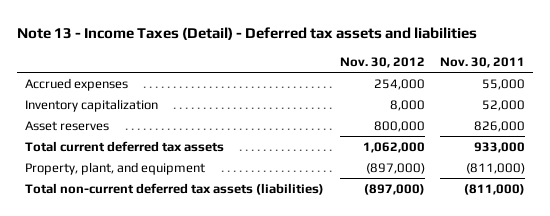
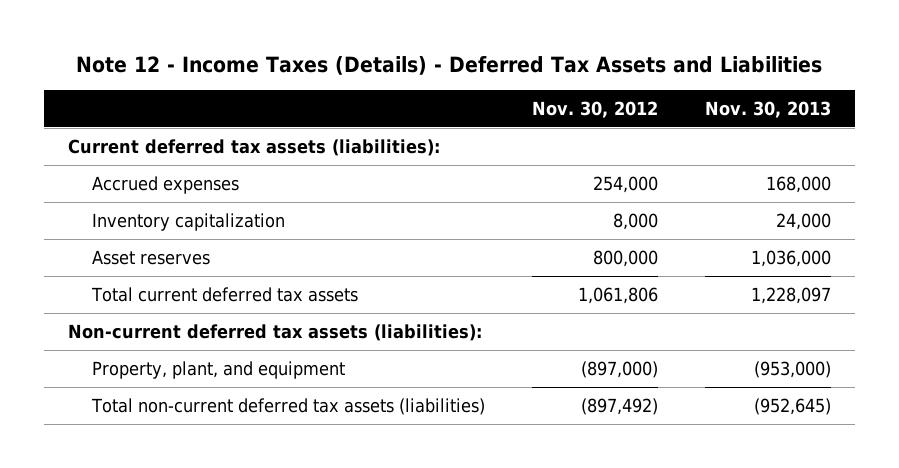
[17,26,478,40] Note 13 - Income Taxes (Detail) - Deferred tax assets and liabilities -> [76,56,823,76] Note 12 - Income Taxes (Details) - Deferred Tax Assets and Liabilities
[440,56,526,68] Nov. 30, 2011 -> none
none -> [704,101,831,119] Nov. 30, 2013
none -> [67,138,440,156] Current deferred tax assets (liabilities):
[362,141,425,153] 1,062,000 -> [577,286,658,304] 1,061,806
none -> [67,323,482,341] Non-current deferred tax assets (liabilities):
[363,183,425,195] (897,000) -> [580,397,658,415] (897,492)

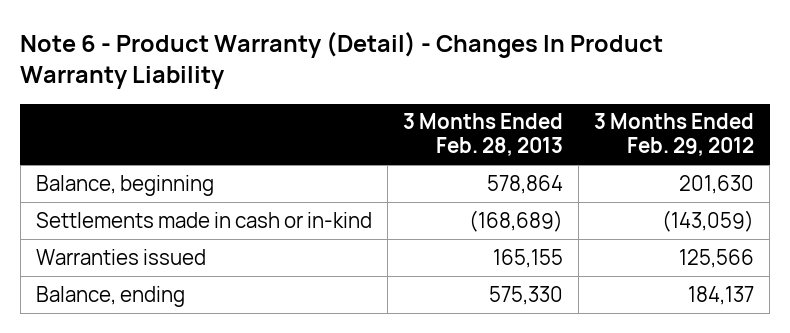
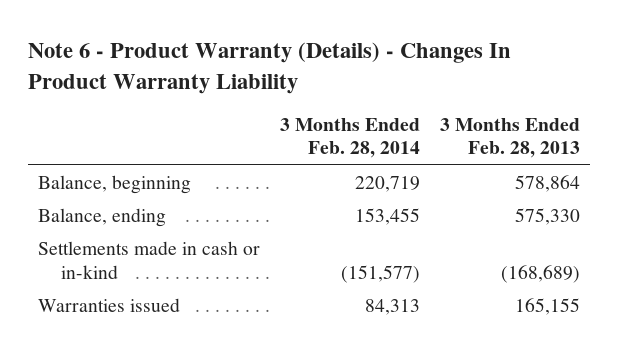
[20,31,664,90] Note 6 - Product Warranty (Detail) - Changes In Product Warranty Liability -> [28,42,512,94] Note 6 - Product Warranty (Details) - Changes In Product Warranty Liability
[594,113,755,157] 3 Months Ended Feb. 29, 2012 -> none
none -> [280,117,421,159] 3 Months Ended Feb. 28, 2014
[35,285,185,307] Balance, ending -> [38,207,167,227] Balance, ending

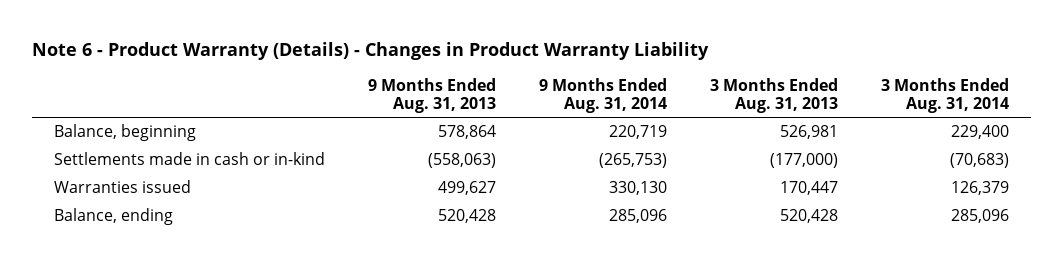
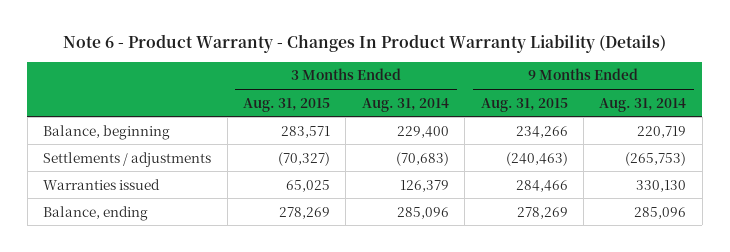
[32,42,710,61] Note 6 - Product Warranty (Details) - Changes in Product Warranty Liability -> [62,34,666,54] Note 6 - Product Warranty - Changes In Product Warranty Liability (Details)
[367,77,496,113] 9 Months Ended Aug. 31, 2013 -> none
[710,77,839,113] 3 Months Ended Aug. 31, 2013 -> none
none -> [243,97,331,112] Aug. 31, 2015
none -> [480,97,568,112] Aug. 31, 2015
[53,152,325,166] Settlements made in cash or in-kind -> [43,151,212,167] Settlements / adjustments

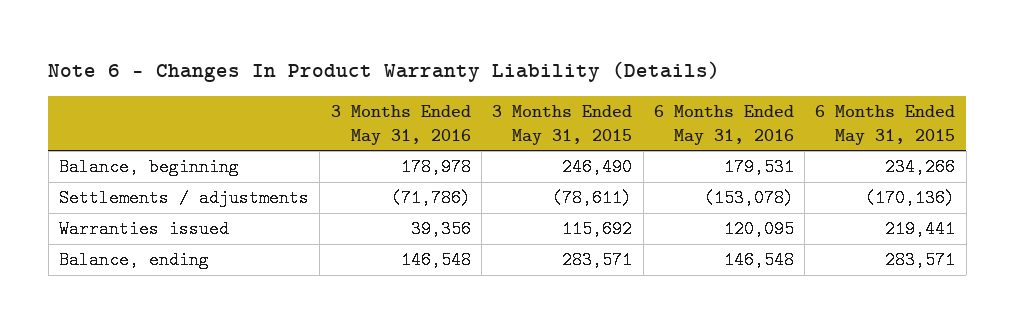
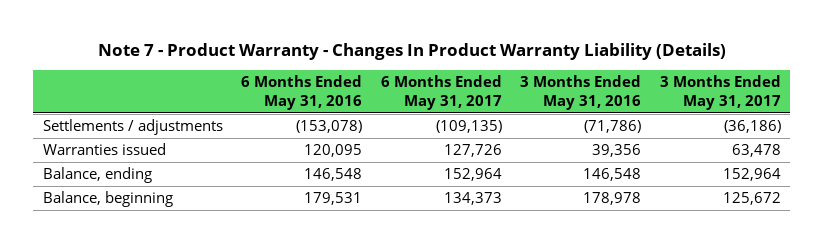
[48,61,721,83] Note 6 - Changes In Product Warranty Liability (Details) -> [97,42,726,60] Note 7 - Product Warranty - Changes In Product Warranty Liability (Details)
[492,105,633,145] 3 Months Ended May 31, 2015 -> none
[815,105,956,145] 6 Months Ended May 31, 2015 -> none
none -> [380,75,502,110] 6 Months Ended May 31, 2017
none -> [660,75,782,110] 3 Months Ended May 31, 2017
[59,158,240,177] Balance, beginning -> [42,191,173,208] Balance, beginning

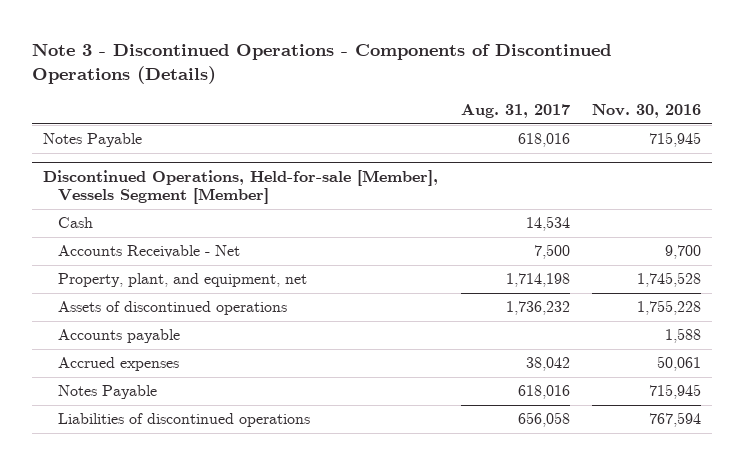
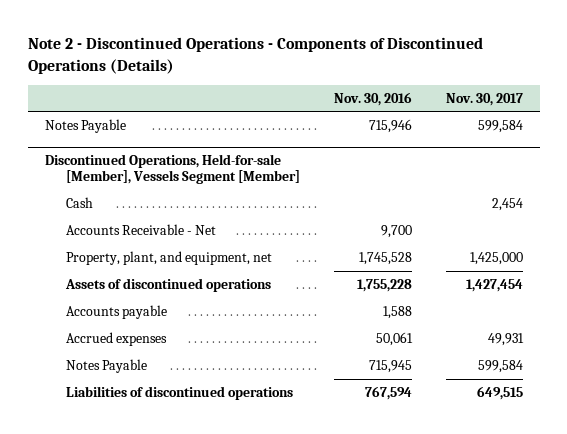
[31,43,611,85] Note 3 - Discontinued Operations - Components of Discontinued Operations (Details) -> [27,37,483,74] Note 2 - Discontinued Operations - Components of Discontinued Operations (Details)
[460,104,570,119] Aug. 31, 2017 -> none
none -> [445,92,523,106] Nov. 30, 2017
[649,132,702,148] 715,945 -> [368,119,412,134] 715,946

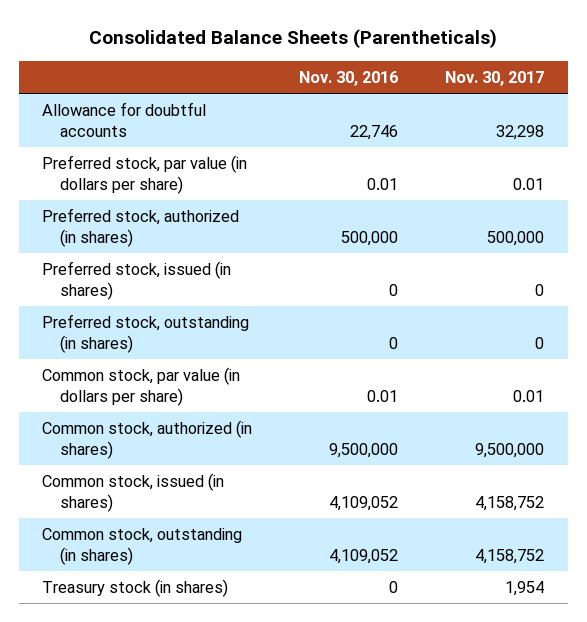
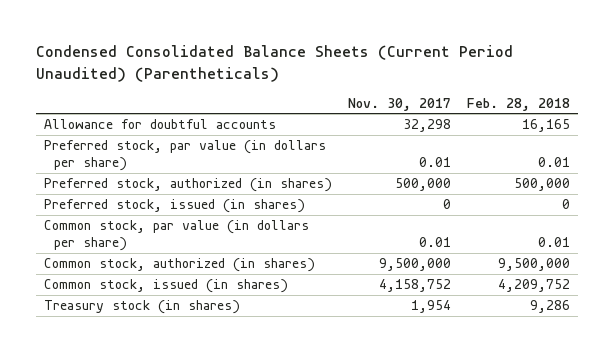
[89,29,498,49] Consolidated Balance Sheets (Parentheticals) -> [36,45,514,82] Condensed Consolidated Balance Sheets (Current Period Unaudited) (Parentheticals)
[299,70,399,86] Nov. 30, 2016 -> none
none -> [466,97,570,111] Feb. 28, 2018
[42,313,250,353] Preferred stock, outstanding (in shares) -> none
[42,527,243,565] Common stock, outstanding (in shares) -> none

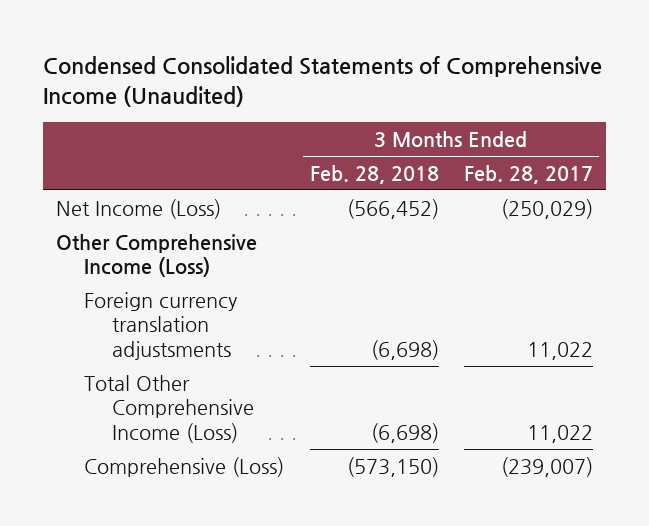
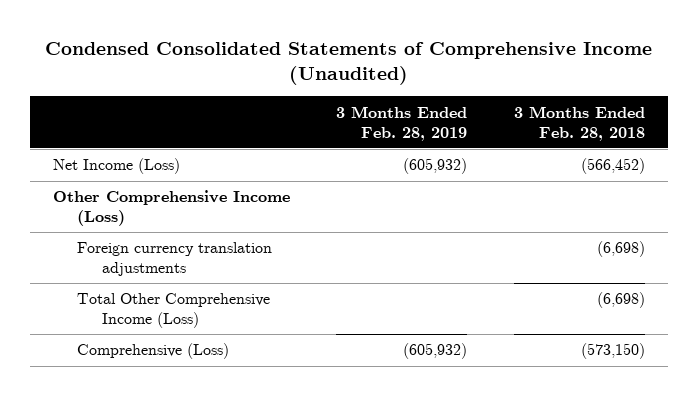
[464,164,594,184] Feb. 28, 2017 -> none
none -> [336,105,468,141] 3 Months Ended Feb. 28, 2019
[84,291,239,360] Foreign currency translation adjustsments -> [77,242,273,277] Foreign currency translation adjustments

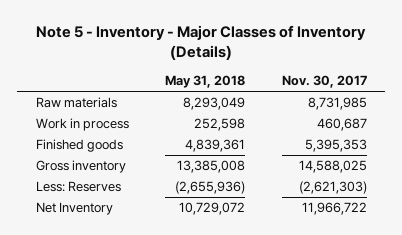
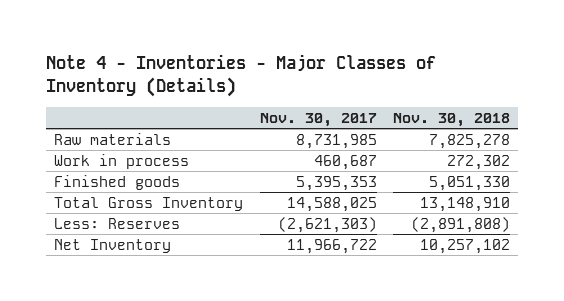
[36,25,367,61] Note 5 - Inventory - Major Classes of Inventory (Details) -> [46,54,437,98] Note 4 - Inventories - Major Classes of Inventory (Details)
[165,75,246,89] May 31, 2018 -> none
none -> [393,112,511,127] Nov. 30, 2018
[35,160,126,174] Gross inventory -> [54,196,244,211] Total Gross Inventory

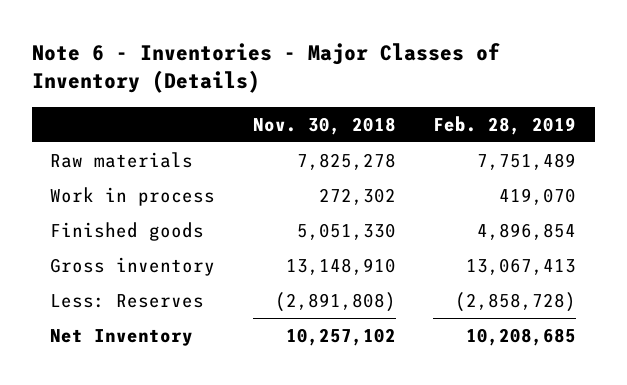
[46,54,437,98] Note 4 - Inventories - Major Classes of Inventory (Details) -> [31,42,500,94] Note 6 - Inventories - Major Classes of Inventory (Details)
[259,112,377,127] Nov. 30, 2017 -> none
none -> [433,115,577,135] Feb. 28, 2019
[54,196,244,211] Total Gross Inventory -> [50,257,216,277] Gross inventory

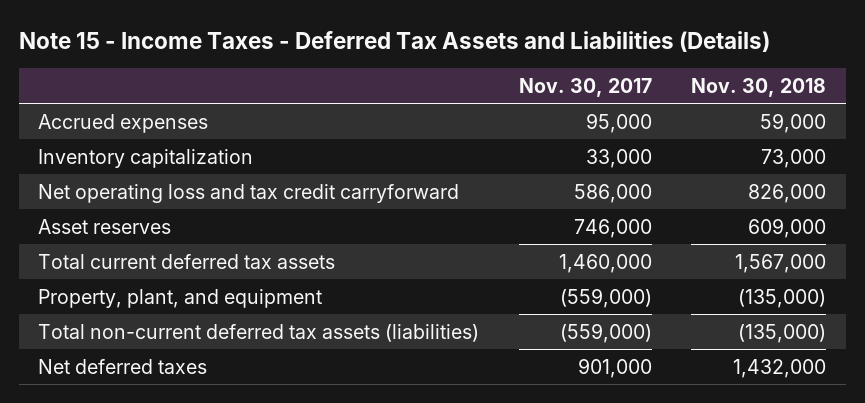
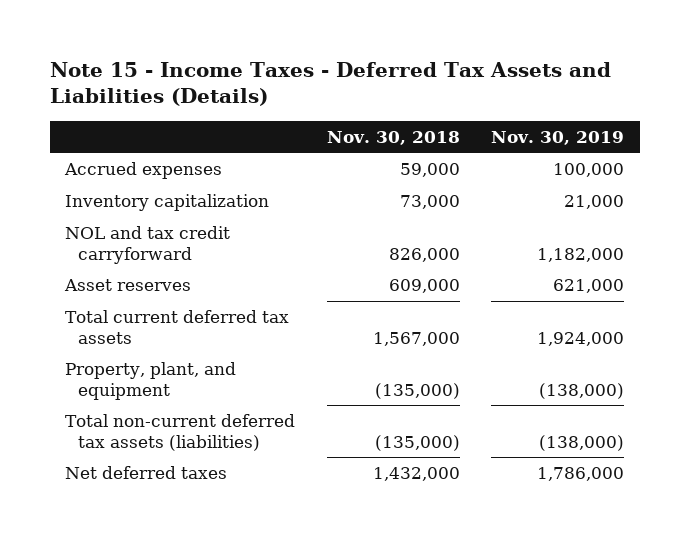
[518,78,652,98] Nov. 30, 2017 -> none
none -> [491,130,625,145] Nov. 30, 2019
[38,183,460,203] Net operating loss and tax credit carryforward -> [65,226,231,264] NOL and tax credit carryforward

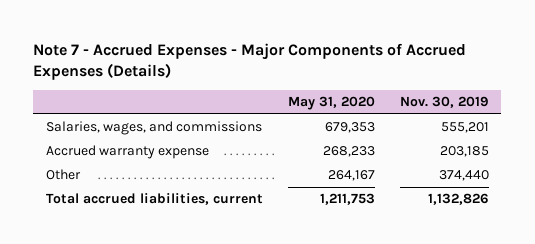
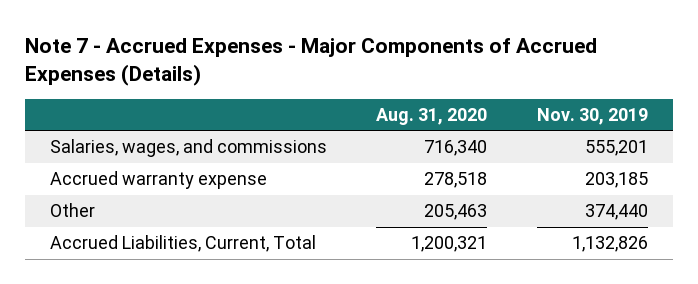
[287,96,375,111] May 31, 2020 -> none
none -> [376,107,488,125] Aug. 31, 2020
[45,193,263,206] Total accrued liabilities, current -> [49,235,316,253] Accrued Liabilities, Current, Total

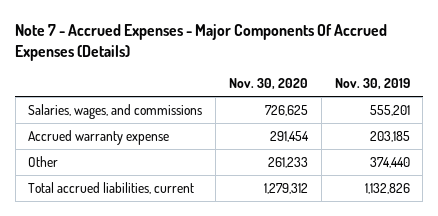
[24,37,597,86] Note 7 - Accrued Expenses - Major Components of Accrued Expenses (Details) -> [15,23,388,61] Note 7 - Accrued Expenses - Major Components Of Accrued Expenses (Details)
[376,107,488,125] Aug. 31, 2020 -> none
none -> [228,78,308,91] Nov. 30, 2020
[49,235,316,253] Accrued Liabilities, Current, Total -> [28,182,195,195] Total accrued liabilities, current

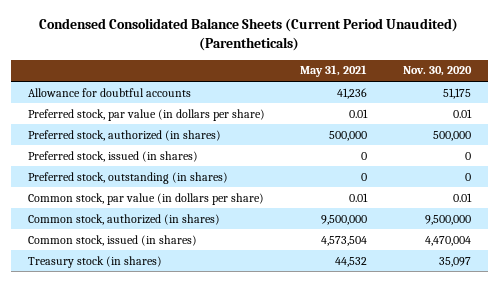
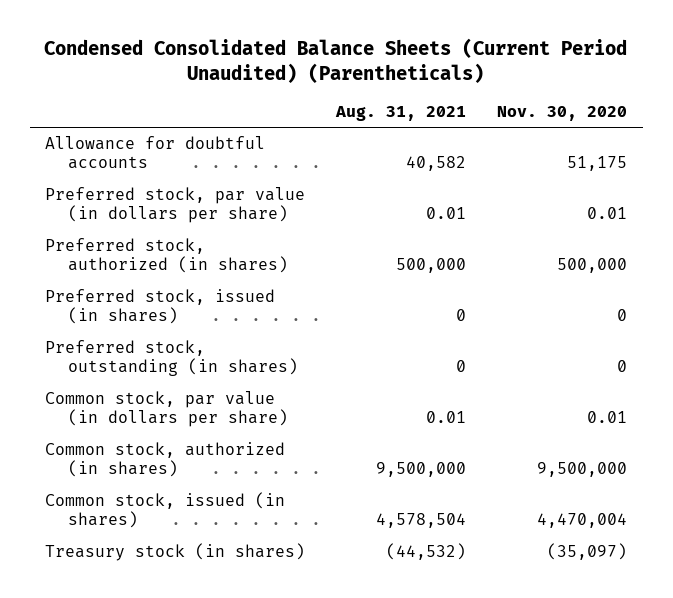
[300,65,368,78] May 31, 2021 -> none
none -> [335,105,467,121] Aug. 31, 2021
[438,256,471,267] 35,097 -> [547,543,628,561] (35,097)

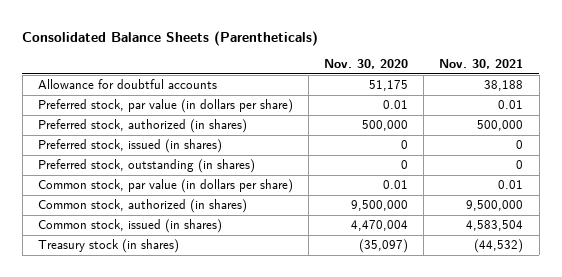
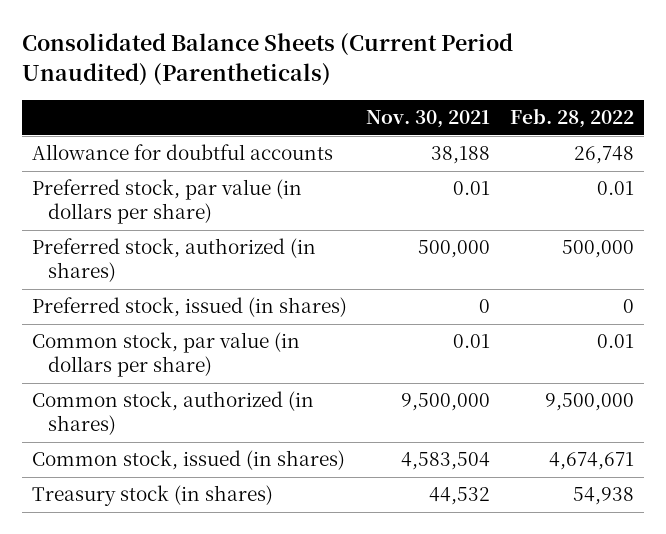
[22,30,319,46] Consolidated Balance Sheets (Parentheticals) -> [22,33,514,86] Consolidated Balance Sheets (Current Period Unaudited) (Parentheticals)
[324,59,409,70] Nov. 30, 2020 -> none
none -> [509,108,634,129] Feb. 28, 2022
[38,159,256,174] Preferred stock, outstanding (in shares) -> none
[474,239,524,254] (44,532) -> [429,487,491,506] 44,532

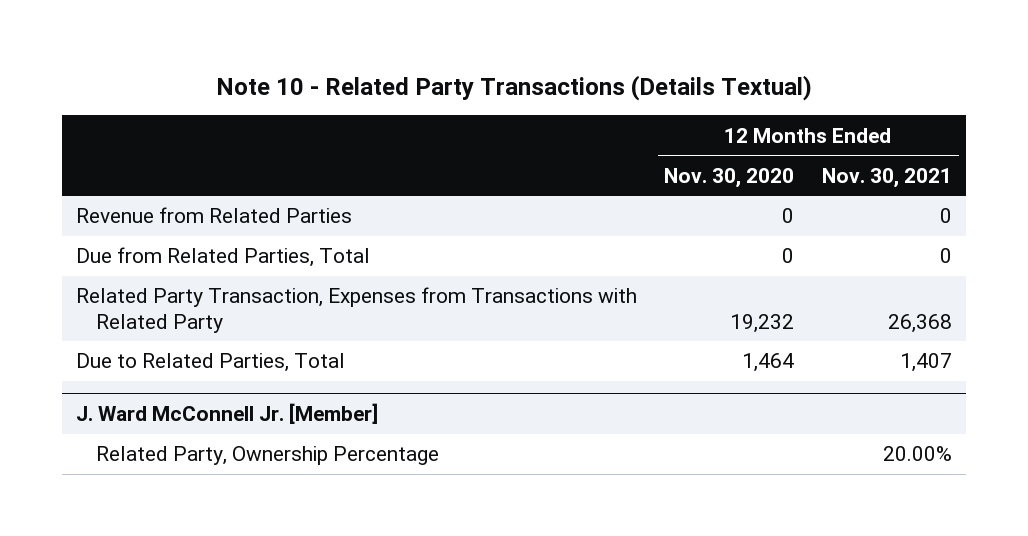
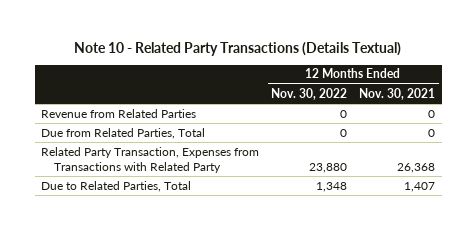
[664,167,795,188] Nov. 30, 2020 -> none
none -> [271,87,348,100] Nov. 30, 2022
[75,403,378,425] J. Ward McConnell Jr. [Member] -> none
[95,446,439,466] Related Party, Ownership Percentage -> none

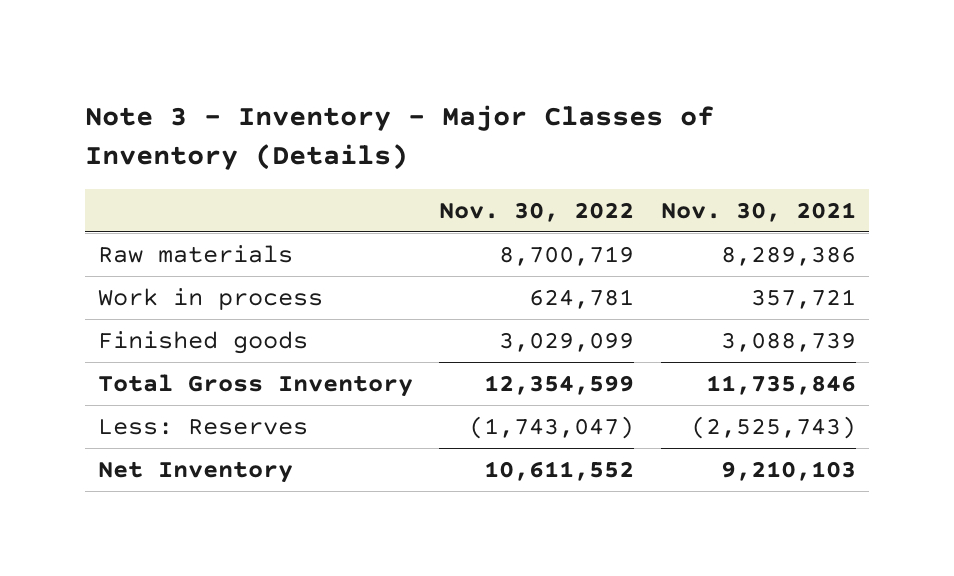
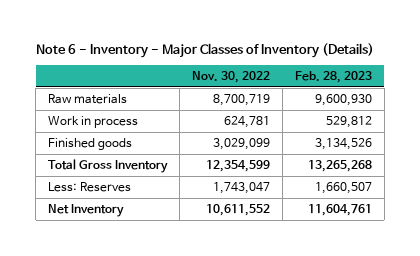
[85,104,715,170] Note 3 - Inventory - Major Classes of Inventory (Details) -> [35,42,374,58] Note 6 - Inventory - Major Classes of Inventory (Details)
[660,201,856,222] Nov. 30, 2021 -> none
none -> [294,70,372,83] Feb. 28, 2023
[469,415,635,439] (1,743,047) -> [213,182,271,195] 1,743,047

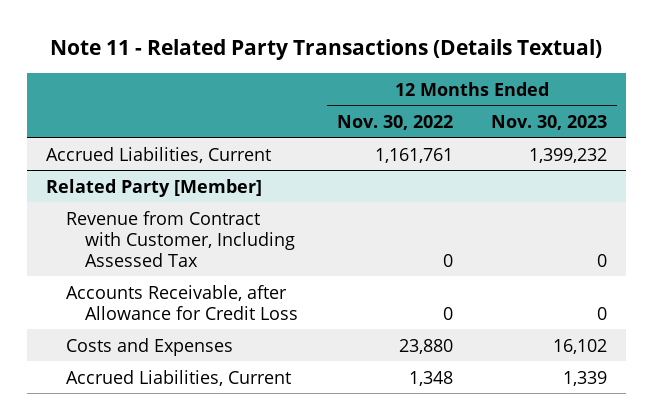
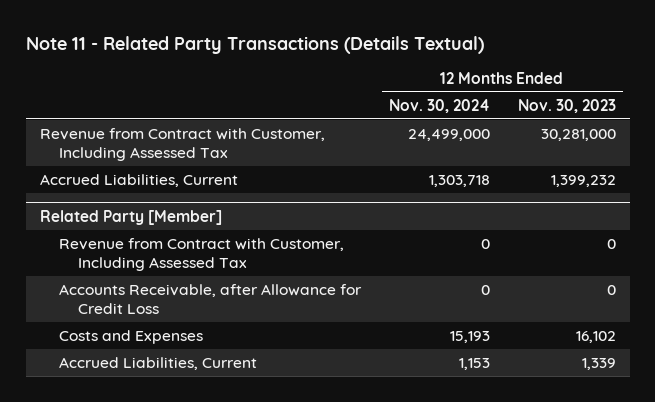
[336,114,453,130] Nov. 30, 2022 -> none
none -> [388,98,490,113] Nov. 30, 2024
none -> [39,127,325,162] Revenue from Contract with Customer, Including Assessed Tax

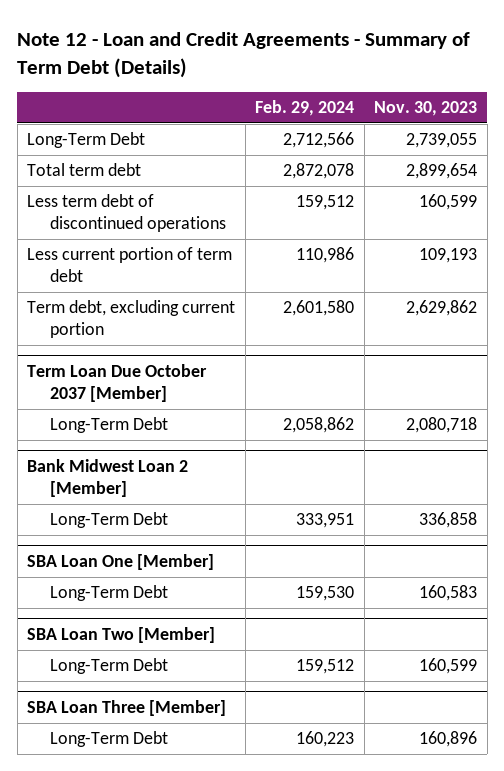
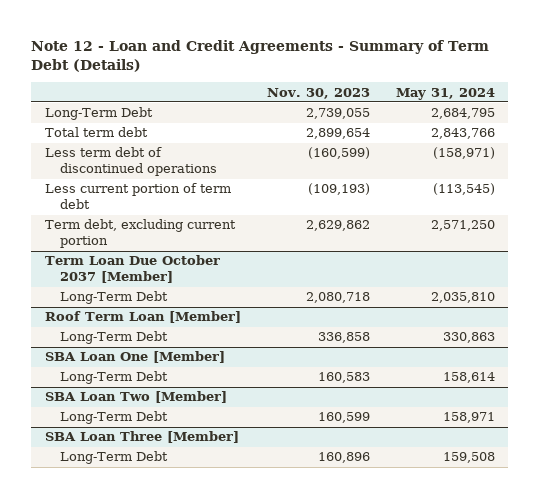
[255,100,355,117] Feb. 29, 2024 -> none
none -> [396,87,496,100] May 31, 2024
[419,194,478,211] 160,599 -> [307,147,370,160] (160,599)
[419,248,478,264] 109,193 -> [307,183,370,196] (109,193)
[27,459,189,498] Bank Midwest Loan 2 [Member] -> none
none -> [44,311,241,324] Roof Term Loan [Member]

